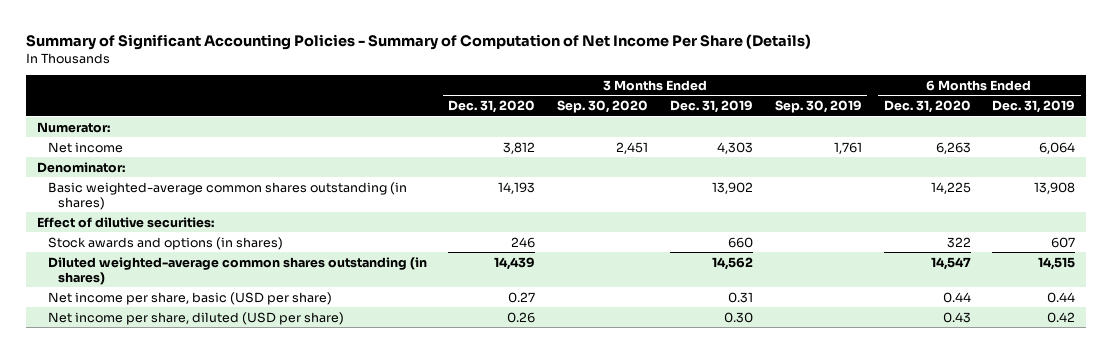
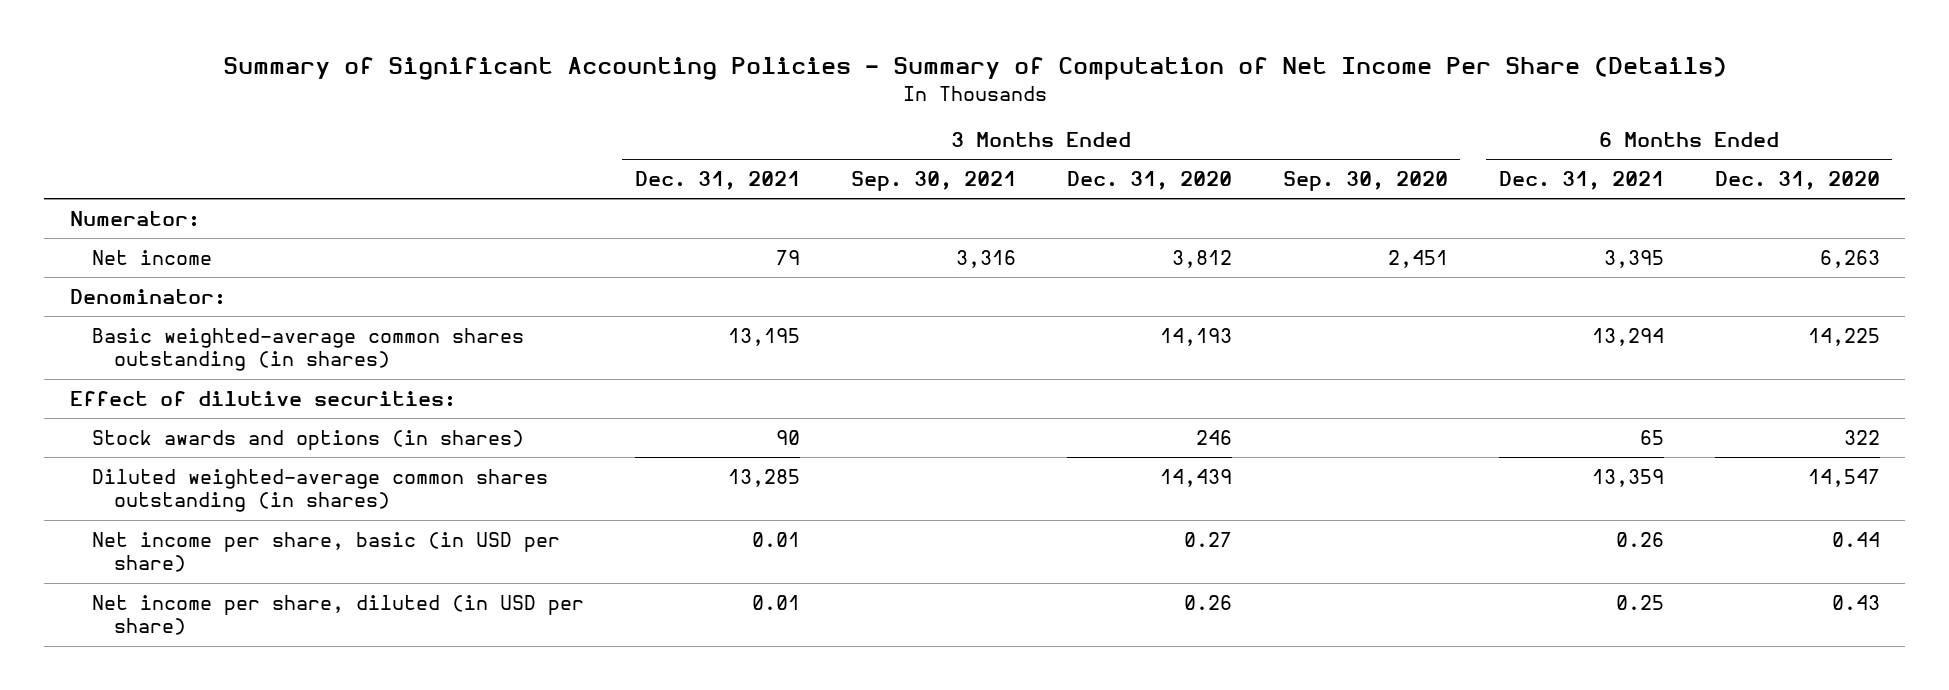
[669,100,753,114] Dec. 31, 2019 -> none
[774,100,862,114] Sep. 30, 2019 -> none
[992,100,1076,114] Dec. 31, 2019 -> none
none -> [634,171,800,191] Dec. 31, 2021
none -> [850,171,1016,192] Sep. 30, 2021
none -> [1498,171,1664,191] Dec. 31, 2021
[47,291,332,305] Net income per share, basic (USD per share) -> [91,531,560,573] Net income per share, basic (in USD per share)
[47,311,344,325] Net income per share, diluted (USD per share) -> [91,594,584,636] Net income per share, diluted (in USD per share)

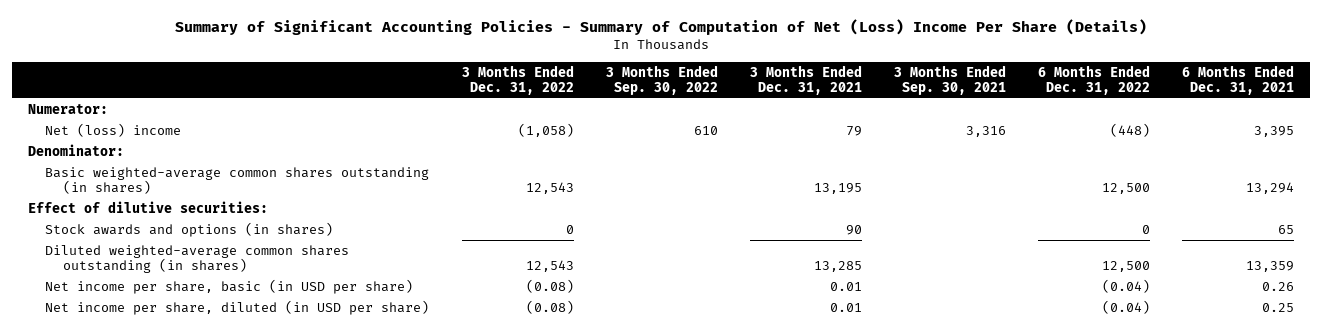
[222,57,1727,81] Summary of Significant Accounting Policies - Summary of Computation of Net Income Per Share (Details) -> [174,18,1147,35] Summary of Significant Accounting Policies - Summary of Computation of Net (Loss) Income Per Share (Details)
[1066,171,1232,191] Dec. 31, 2020 -> none
[1282,171,1448,192] Sep. 30, 2020 -> none
[1714,171,1880,191] Dec. 31, 2020 -> none
none -> [461,64,574,95] 3 Months Ended Dec. 31, 2022
none -> [605,64,718,95] 3 Months Ended Sep. 30, 2022
none -> [1037,64,1150,95] 6 Months Ended Dec. 31, 2022
[91,249,212,265] Net income -> [45,122,182,137] Net (loss) income

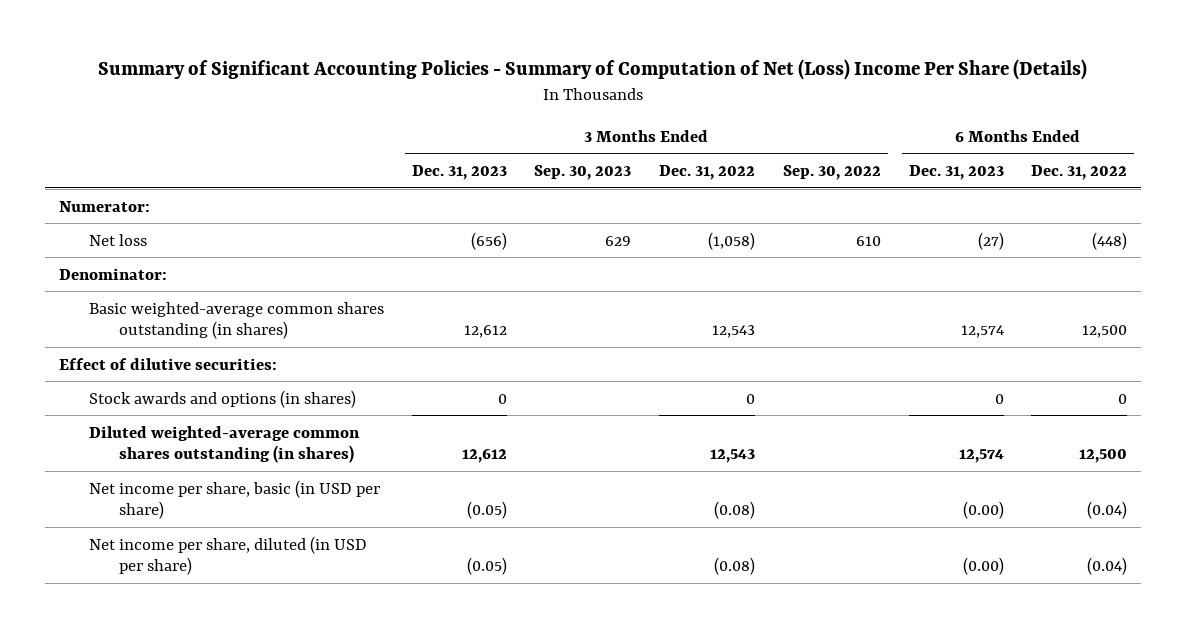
[749,64,862,95] 3 Months Ended Dec. 31, 2021 -> none
[893,64,1006,95] 3 Months Ended Sep. 30, 2021 -> none
[1181,64,1294,95] 6 Months Ended Dec. 31, 2021 -> none
none -> [411,165,507,181] Dec. 31, 2023
none -> [534,165,632,181] Sep. 30, 2023
none -> [908,165,1004,181] Dec. 31, 2023
[45,122,182,137] Net (loss) income -> [89,233,148,246] Net loss

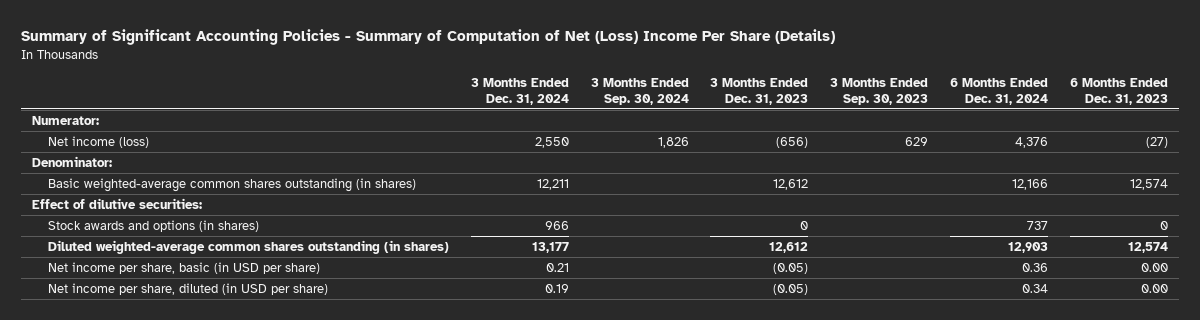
[659,165,756,181] Dec. 31, 2022 -> none
[782,165,881,181] Sep. 30, 2022 -> none
[1031,165,1128,181] Dec. 31, 2022 -> none
none -> [470,77,569,105] 3 Months Ended Dec. 31, 2024
none -> [590,77,689,105] 3 Months Ended Sep. 30, 2024
none -> [949,77,1048,105] 6 Months Ended Dec. 31, 2024
[89,233,148,246] Net loss -> [48,136,150,149] Net income (loss)
[962,501,1004,520] (0.00) -> [1140,263,1168,273] 0.00
[962,557,1004,576] (0.00) -> [1140,284,1168,294] 0.00

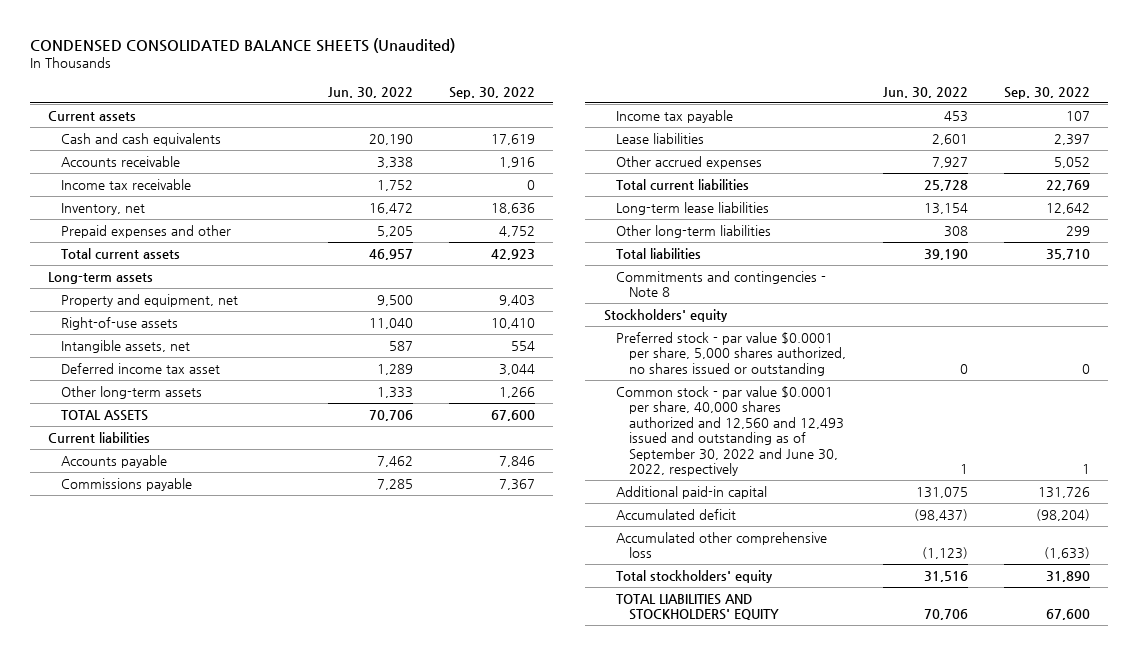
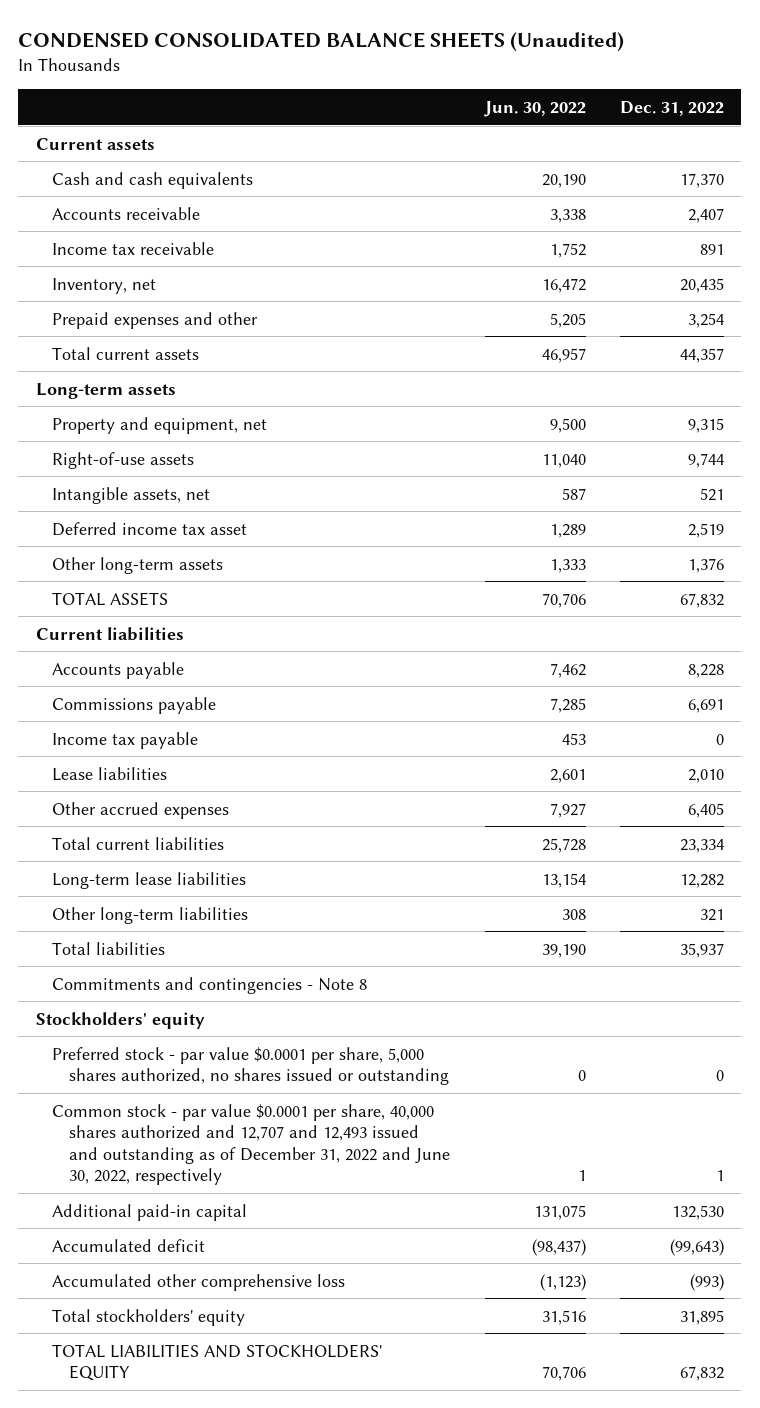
[449,87,536,100] Sep. 30, 2022 -> none
none -> [619,100,724,116] Dec. 31, 2022
[616,385,845,477] Common stock - par value $0.0001 per share, 40,000 shares authorized and 12,560 and 12,493 issued and outstanding as of September 30, 2022 and June 30, 2022, respectively -> [52,1103,451,1185] Common stock - par value $0.0001 per share, 40,000 shares authorized and 12,707 and 12,493 issued and outstanding as of December 31, 2022 and June 30, 2022, respectively

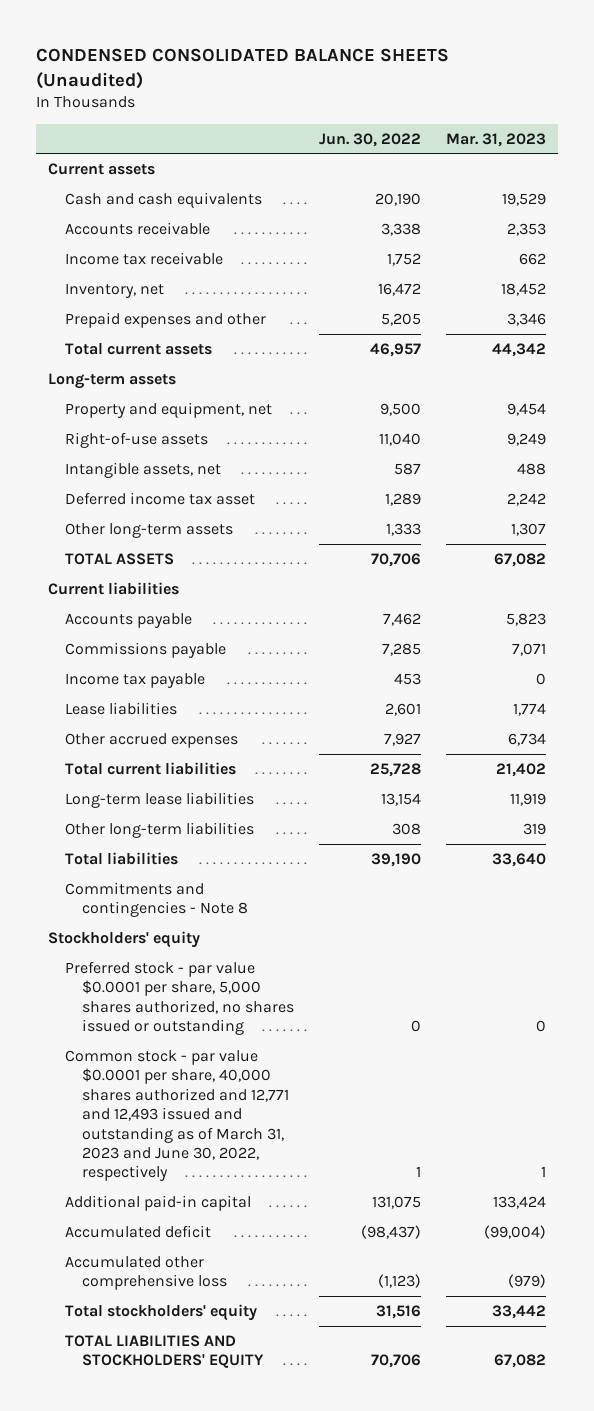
[619,100,724,116] Dec. 31, 2022 -> none
none -> [445,132,546,147] Mar. 31, 2023
[52,1103,451,1185] Common stock - par value $0.0001 per share, 40,000 shares authorized and 12,707 and 12,493 issued and outstanding as of December 31, 2022 and June 30, 2022, respectively -> [65,1050,290,1182] Common stock - par value $0.0001 per share, 40,000 shares authorized and 12,771 and 12,493 issued and outstanding as of March 31, 2023 and June 30, 2022, respectively

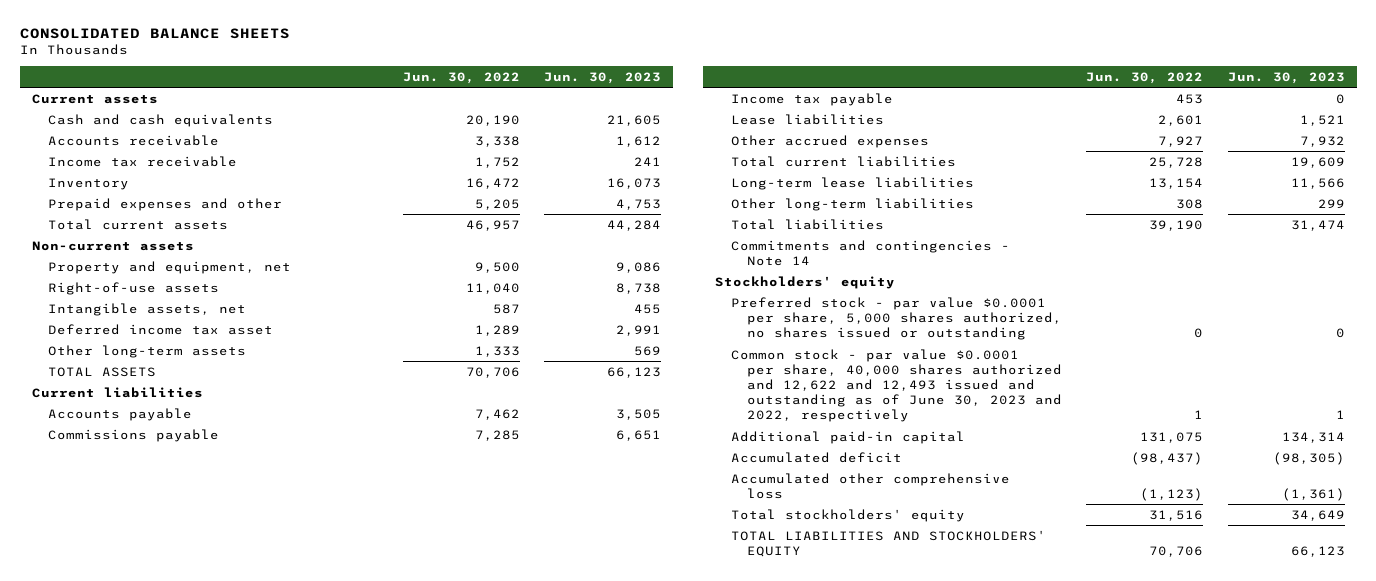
[35,47,449,89] CONDENSED CONSOLIDATED BALANCE SHEETS (Unaudited) -> [19,28,290,40] CONSOLIDATED BALANCE SHEETS
[445,132,546,147] Mar. 31, 2023 -> none
none -> [544,71,662,84] Jun. 30, 2023
[65,283,165,299] Inventory, net -> [47,177,129,190] Inventory
[48,373,177,390] Long-term assets -> [31,240,194,251] Non-current assets
[65,882,249,918] Commitments and contingencies - Note 8 -> [731,239,1011,266] Commitments and contingencies - Note 14
[65,1050,290,1182] Common stock - par value $0.0001 per share, 40,000 shares authorized and 12,771 and 12,493 issued and outstanding as of March 31, 2023 and June 30, 2022, respectively -> [731,348,1063,423] Common stock - par value $0.0001 per share, 40,000 shares authorized and 12,622 and 12,493 issued and outstanding as of June 30, 2023 and 2022, respectively

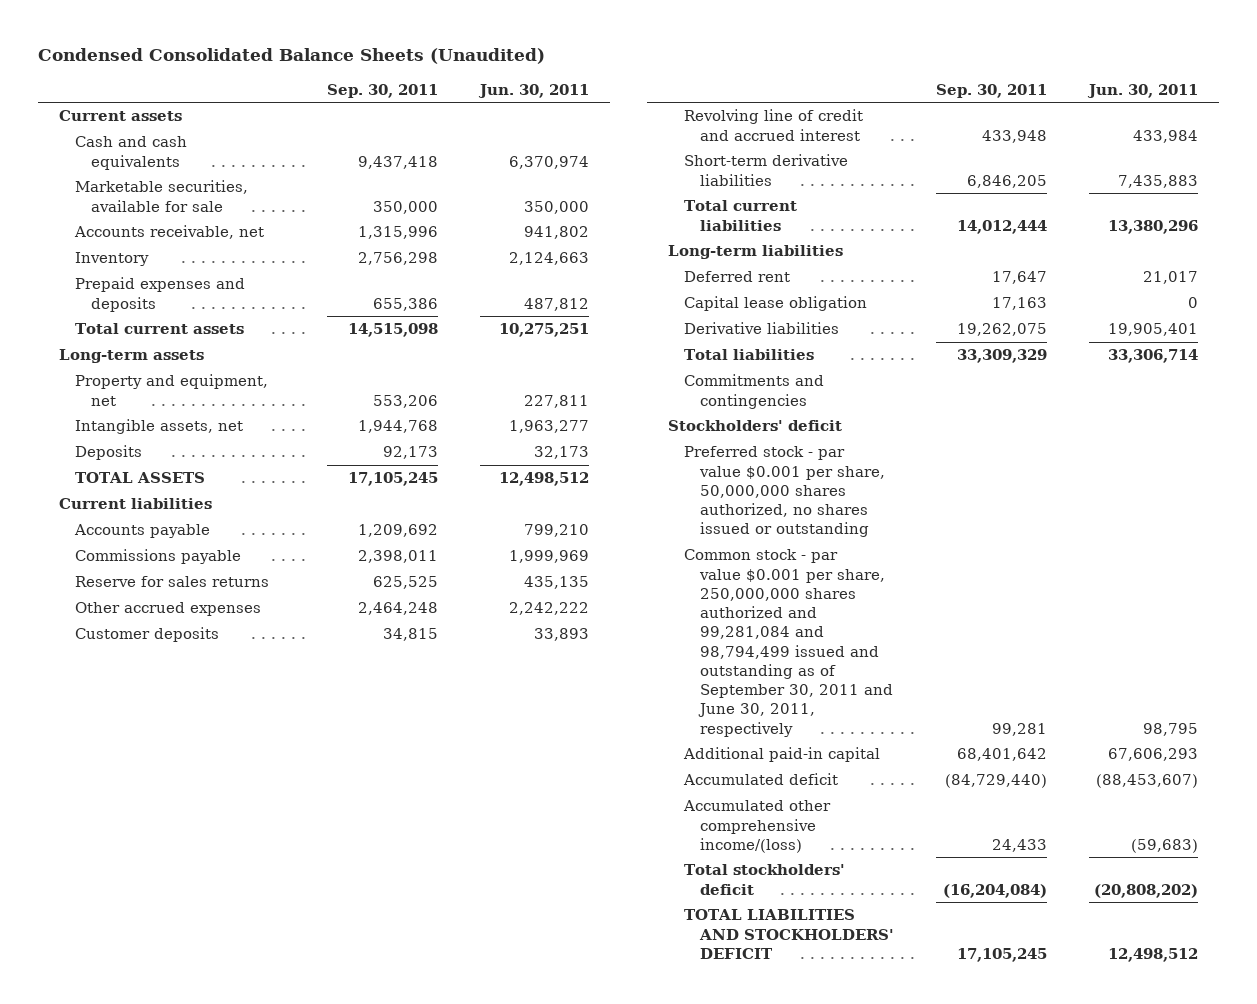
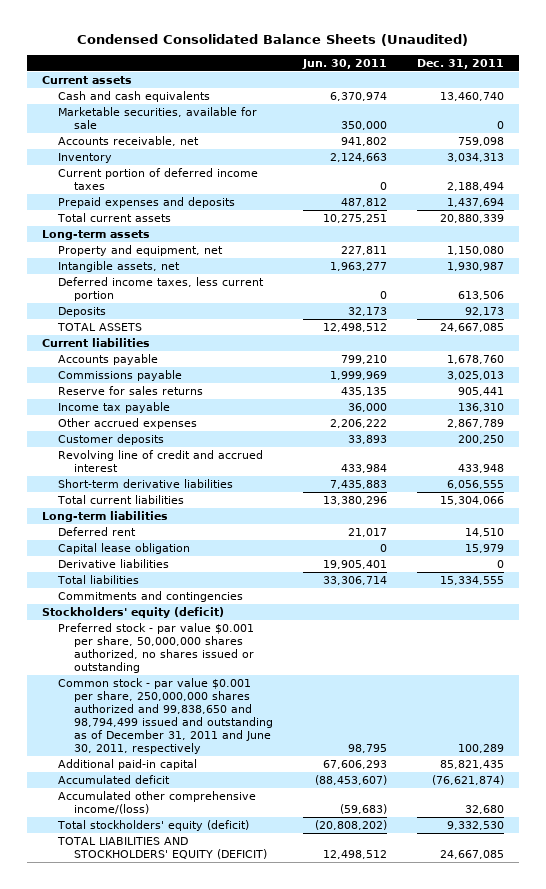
[327,83,439,98] Sep. 30, 2011 -> none
none -> [416,58,504,69] Dec. 31, 2011
none -> [57,167,258,190] Current portion of deferred income taxes
none -> [57,276,264,301] Deferred income taxes, less current portion
none -> [57,401,170,413] Income tax payable
[509,602,590,616] 2,242,222 -> [330,418,388,428] 2,206,222
[668,420,843,432] Stockholders' deficit -> [41,606,224,618] Stockholders' equity (deficit)
[684,549,893,737] Common stock - par value $0.001 per share, 250,000,000 shares authorized and 99,281,084 and 98,794,499 issued and outstanding as of September 30, 2011 and June 30, 2011, respectively -> [57,677,274,754] Common stock - par value $0.001 per share, 250,000,000 shares authorized and 99,838,650 and 98,794,499 issued and outstanding as of December 31, 2011 and June 30, 2011, respectively
[684,864,846,895] Total stockholders' deficit -> [56,819,249,831] Total stockholders' equity (deficit)
[684,909,894,959] TOTAL LIABILITIES AND STOCKHOLDERS' DEFICIT -> [56,836,268,859] TOTAL LIABILITIES AND STOCKHOLDERS' EQUITY (DEFICIT)

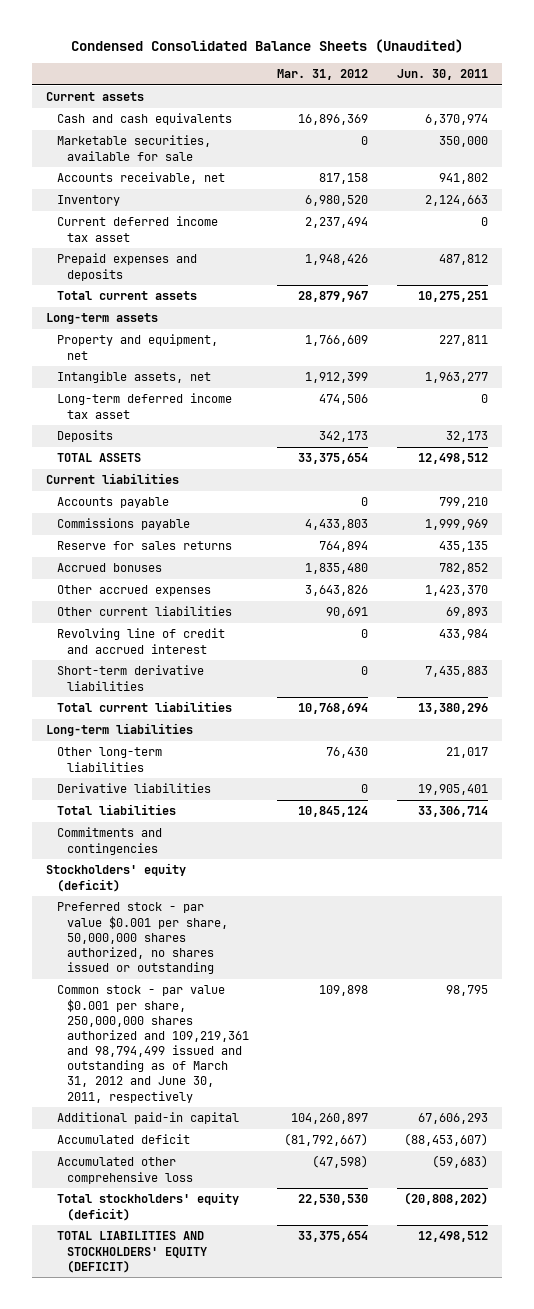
[416,58,504,69] Dec. 31, 2011 -> none
none -> [277,69,369,81] Mar. 31, 2012
[57,167,258,190] Current portion of deferred income taxes -> [56,216,218,242] Current deferred income tax asset
[57,276,264,301] Deferred income taxes, less current portion -> [56,393,232,419] Long-term deferred income tax asset
[57,401,170,413] Income tax payable -> none
[57,433,164,445] Customer deposits -> none
none -> [56,563,162,573] Accrued bonuses
[330,418,388,428] 2,206,222 -> [424,585,488,597] 1,423,370
none -> [56,606,232,617] Other current liabilities
[57,542,190,554] Capital lease obligation -> none
[57,526,136,536] Deferred rent -> [56,747,162,772] Other long-term liabilities
[57,677,274,754] Common stock - par value $0.001 per share, 250,000,000 shares authorized and 99,838,650 and 98,794,499 issued and outstanding as of December 31, 2011 and June 30, 2011, respectively -> [56,985,249,1103] Common stock - par value $0.001 per share, 250,000,000 shares authorized and 109,219,361 and 98,794,499 issued and outstanding as of March 31, 2012 and June 30, 2011, respectively
[57,790,256,814] Accumulated other comprehensive income/(loss) -> [56,1157,193,1184] Accumulated other comprehensive loss

